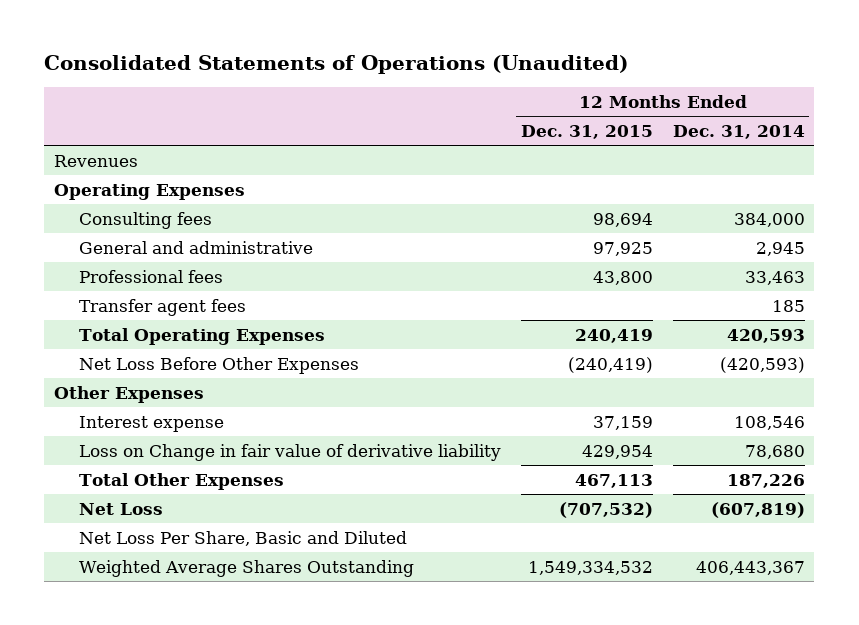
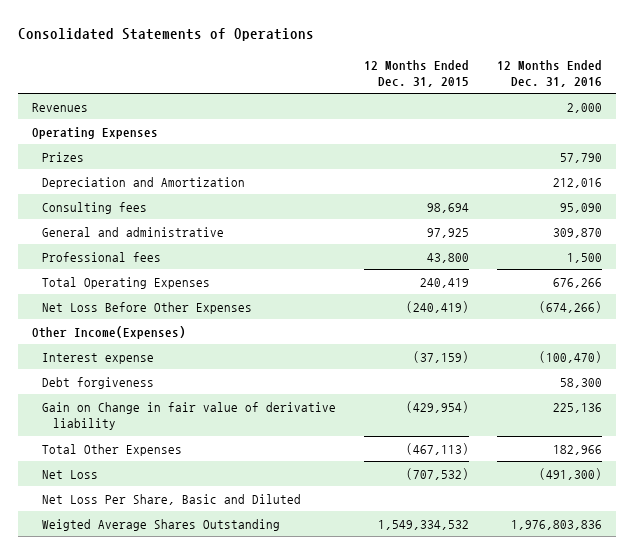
[44,55,629,75] Consolidated Statements of Operations (Unaudited) -> [17,28,314,42] Consolidated Statements of Operations
[672,124,805,139] Dec. 31, 2014 -> none
none -> [497,59,603,87] 12 Months Ended Dec. 31, 2016
none -> [42,151,85,162] Prizes
none -> [42,176,246,189] Depreciation and Amortization
[79,298,247,316] Transfer agent fees -> none
[54,385,205,403] Other Expenses -> [31,325,186,339] Other Income(Expenses)
[592,415,653,430] 37,159 -> [413,350,470,363] (37,159)
none -> [42,376,155,389] Debt forgiveness
[79,443,502,461] Loss on Change in fair value of derivative liability -> [42,401,337,431] Gain on Change in fair value of derivative liability
[581,444,653,459] 429,954 -> [406,400,470,413] (429,954)
[574,473,653,488] 467,113 -> [406,442,470,455] (467,113)
[79,559,415,577] Weighted Average Shares Outstanding -> [42,518,281,531] Weigted Average Shares Outstanding

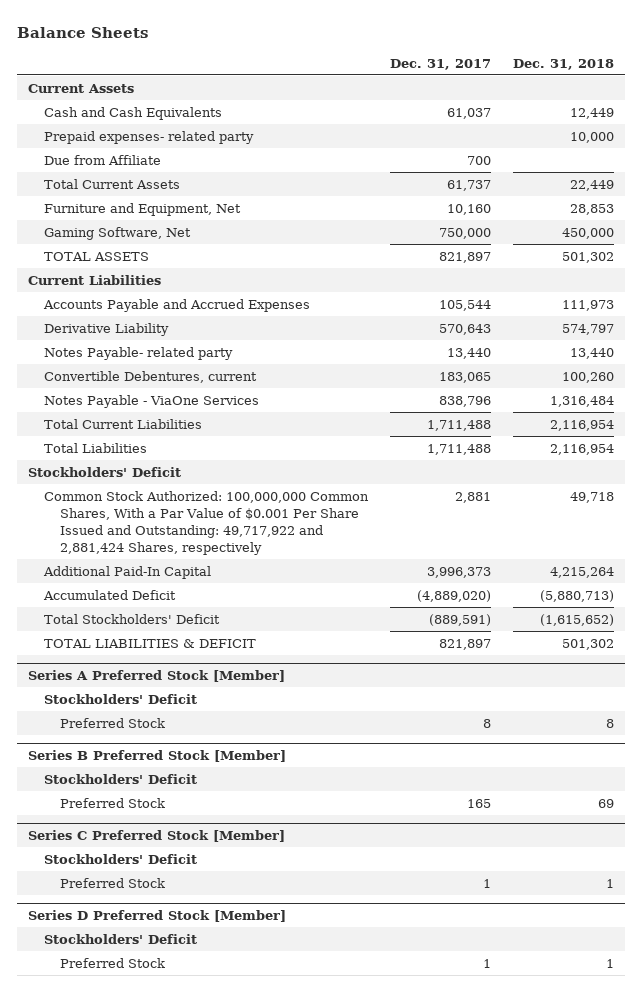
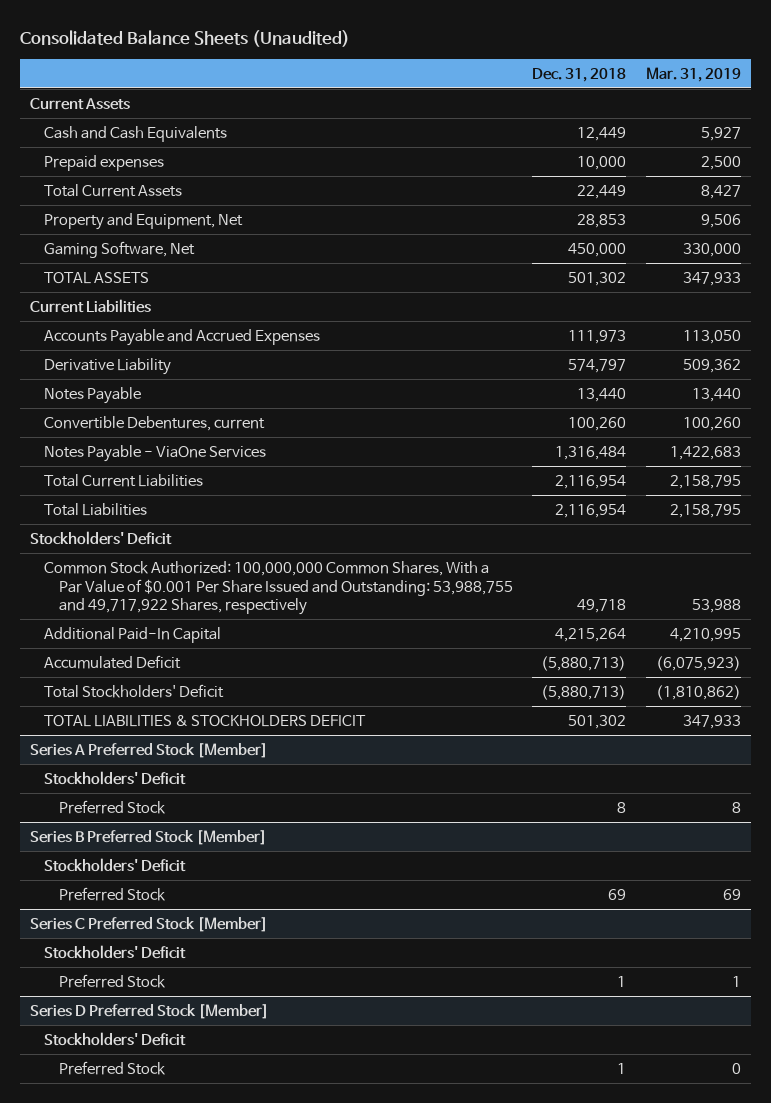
[17,26,149,38] Balance Sheets -> [20,29,351,47] Consolidated Balance Sheets (Unaudited)
[390,58,492,70] Dec. 31, 2017 -> none
none -> [645,66,741,82] Mar. 31, 2019
[44,154,162,165] Due from Affiliate -> none
[44,130,255,144] Prepaid expenses- related party -> [44,155,165,172] Prepaid expenses
[44,202,242,216] Furniture and Equipment, Net -> [44,213,244,231] Property and Equipment, Net
[44,346,234,360] Notes Payable- related party -> [44,387,142,405] Notes Payable
[44,490,370,556] Common Stock Authorized: 100,000,000 Common Shares, With a Par Value of $0.001 Per Share Issued and Outstanding: 49,717,922 and 2,881,424 Shares, respectively -> [44,561,513,616] Common Stock Authorized: 100,000,000 Common Shares, With a Par Value of $0.001 Per Share Issued and Outstanding: 53,988,755 and 49,717,922 Shares, respectively
[539,613,614,626] (1,615,652) -> [541,685,627,701] (5,880,713)
[44,638,257,648] TOTAL LIABILITIES & DEFICIT -> [44,715,367,728] TOTAL LIABILITIES & STOCKHOLDERS DEFICIT

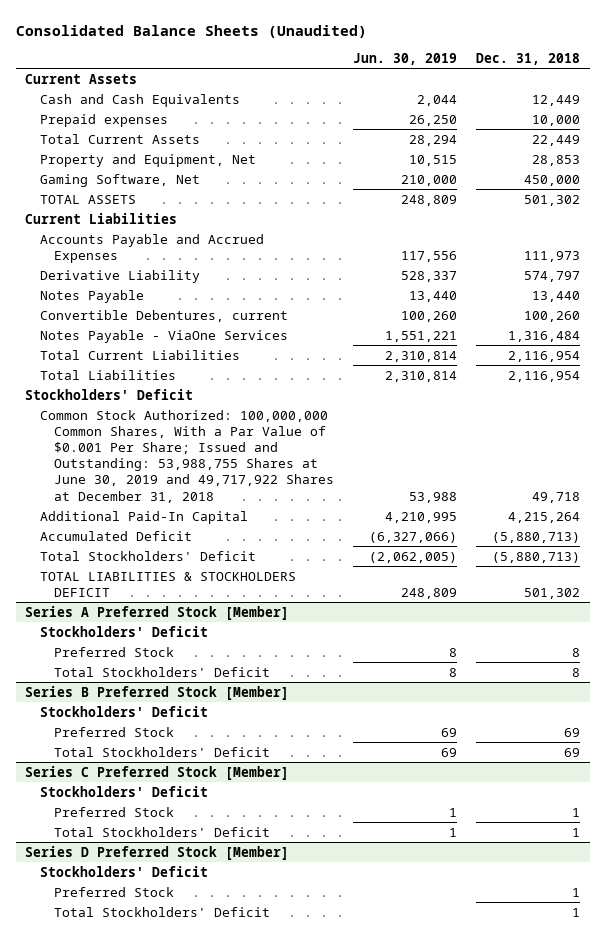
[645,66,741,82] Mar. 31, 2019 -> none
none -> [353,52,458,65] Jun. 30, 2019
[44,561,513,616] Common Stock Authorized: 100,000,000 Common Shares, With a Par Value of $0.001 Per Share Issued and Outstanding: 53,988,755 and 49,717,922 Shares, respectively -> [39,409,335,503] Common Stock Authorized: 100,000,000 Common Shares, With a Par Value of $0.001 Per Share; Issued and Outstanding: 53,988,755 Shares at June 30, 2019 and 49,717,922 Shares at December 31, 2018
none -> [54,666,271,677] Total Stockholders' Deficit
none -> [54,746,271,757] Total Stockholders' Deficit
none -> [54,826,271,837] Total Stockholders' Deficit
none -> [54,906,271,917] Total Stockholders' Deficit

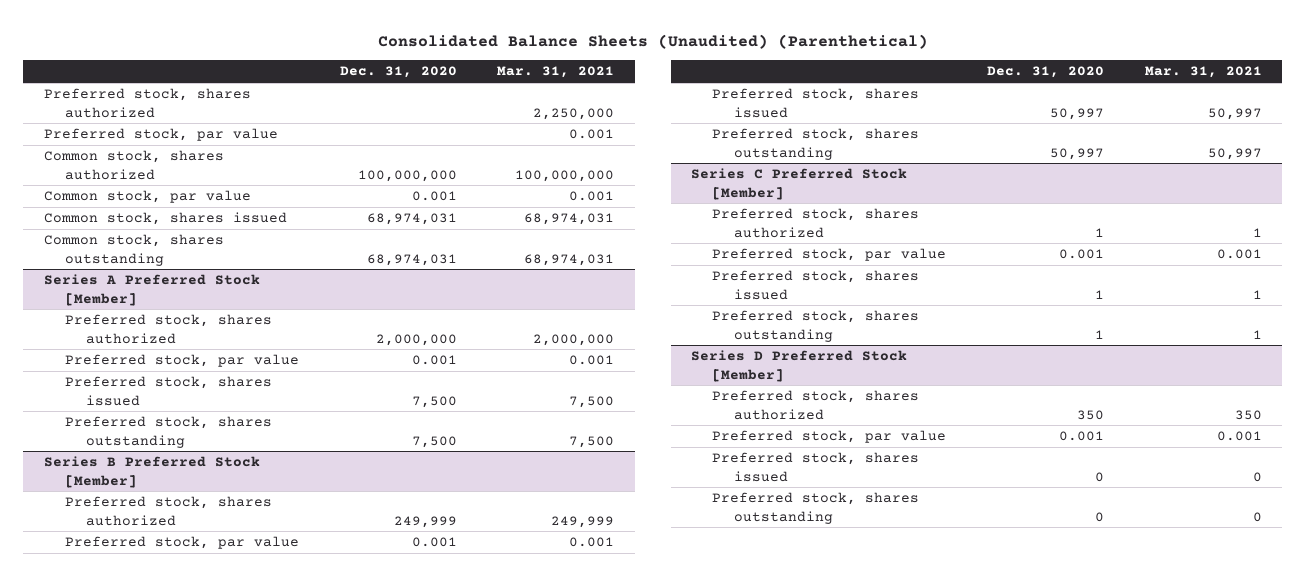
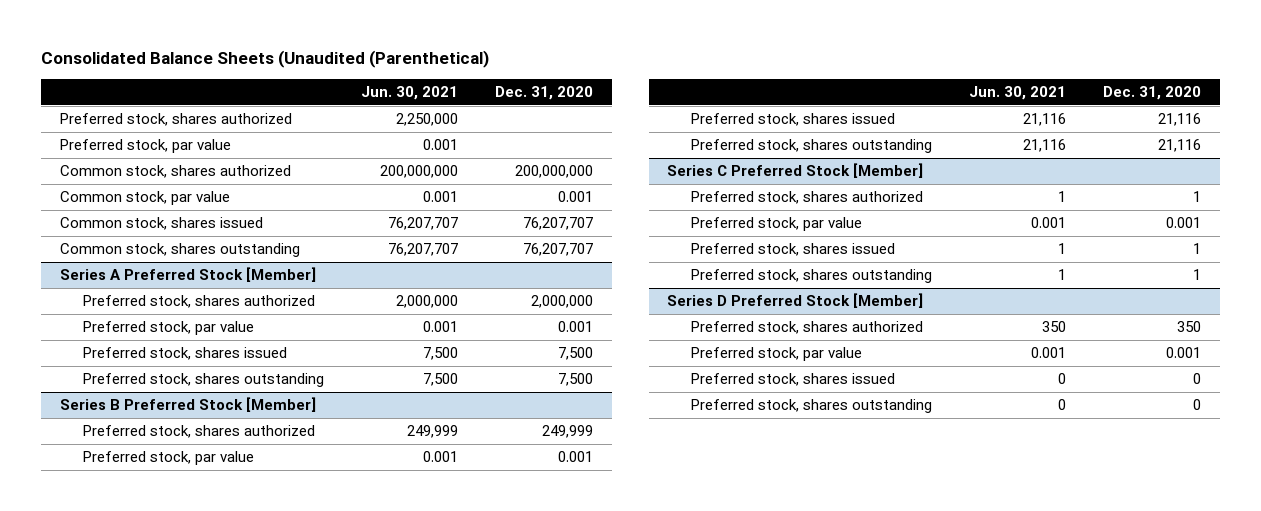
[377,33,928,49] Consolidated Balance Sheets (Unaudited) (Parenthetical) -> [41,50,490,69] Consolidated Balance Sheets (Unaudited (Parenthetical)
[497,66,615,79] Mar. 31, 2021 -> none
none -> [361,86,459,101] Jun. 30, 2021
[357,169,457,182] 100,000,000 -> [515,165,594,179] 200,000,000
[366,213,457,226] 68,974,031 -> [523,217,594,231] 76,207,707
[366,253,457,266] 68,974,031 -> [523,243,594,257] 76,207,707
[1050,107,1105,120] 50,997 -> [1158,113,1202,127] 21,116
[1050,147,1105,160] 50,997 -> [1158,139,1202,153] 21,116

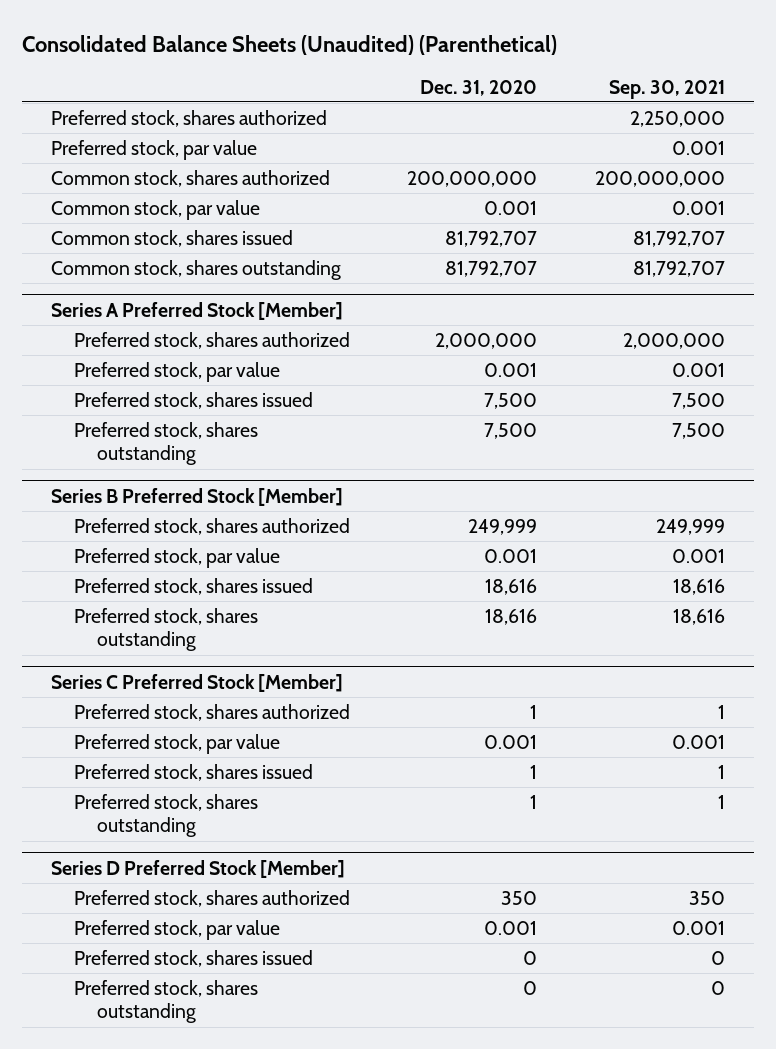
[41,50,490,69] Consolidated Balance Sheets (Unaudited (Parenthetical) -> [22,35,558,56] Consolidated Balance Sheets (Unaudited) (Parenthetical)
[361,86,459,101] Jun. 30, 2021 -> none
none -> [609,79,726,99] Sep. 30, 2021
[523,217,594,231] 76,207,707 -> [445,230,538,247] 81,792,707
[523,243,594,257] 76,207,707 -> [445,260,538,277] 81,792,707
[1158,113,1202,127] 21,116 -> [485,578,538,595] 18,616
[1158,139,1202,153] 21,116 -> [485,608,538,625] 18,616

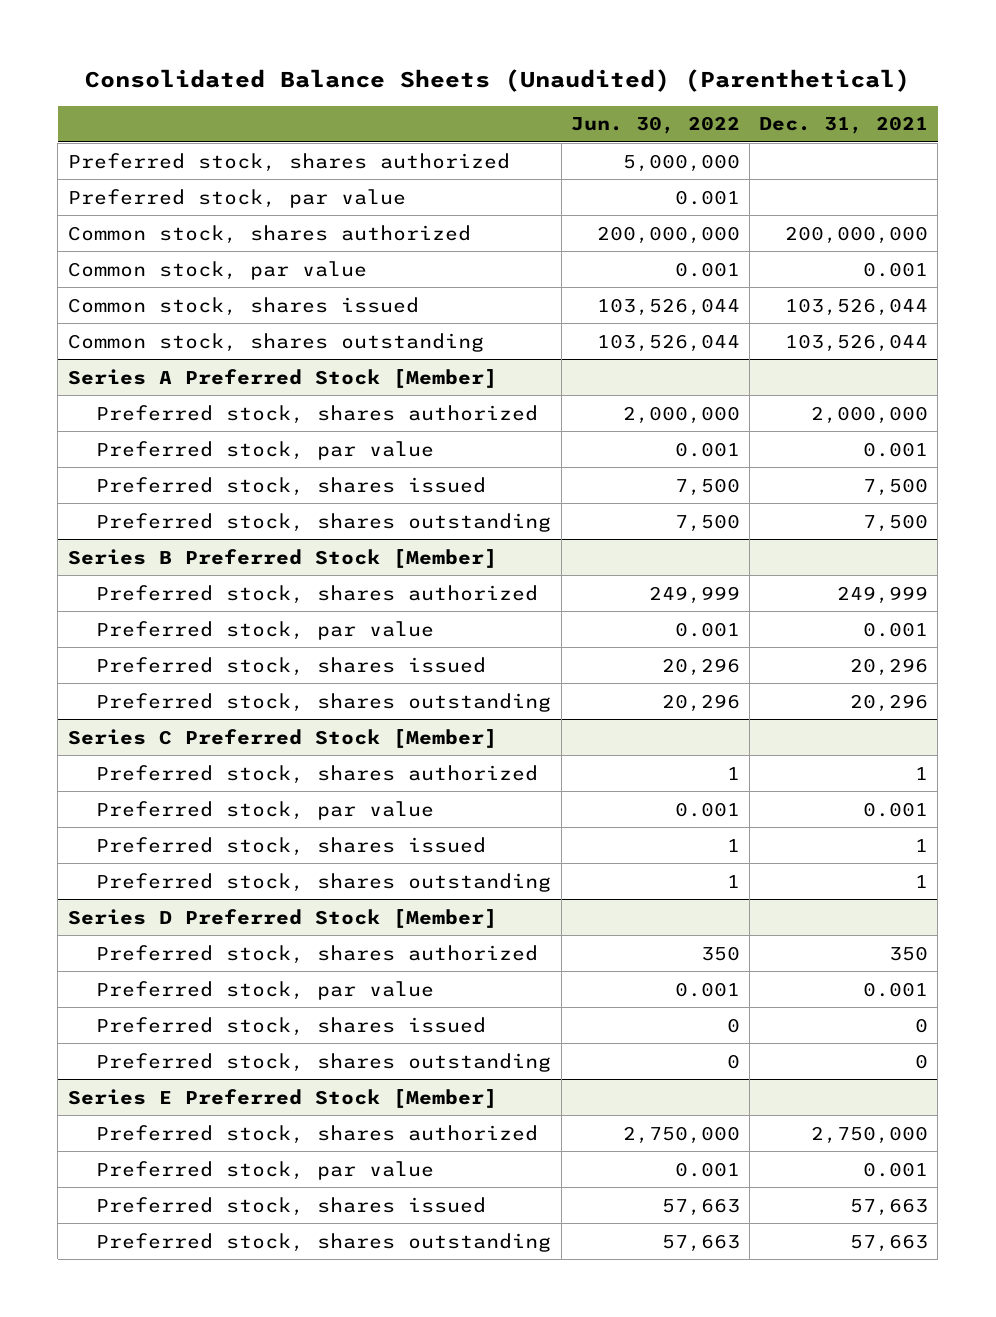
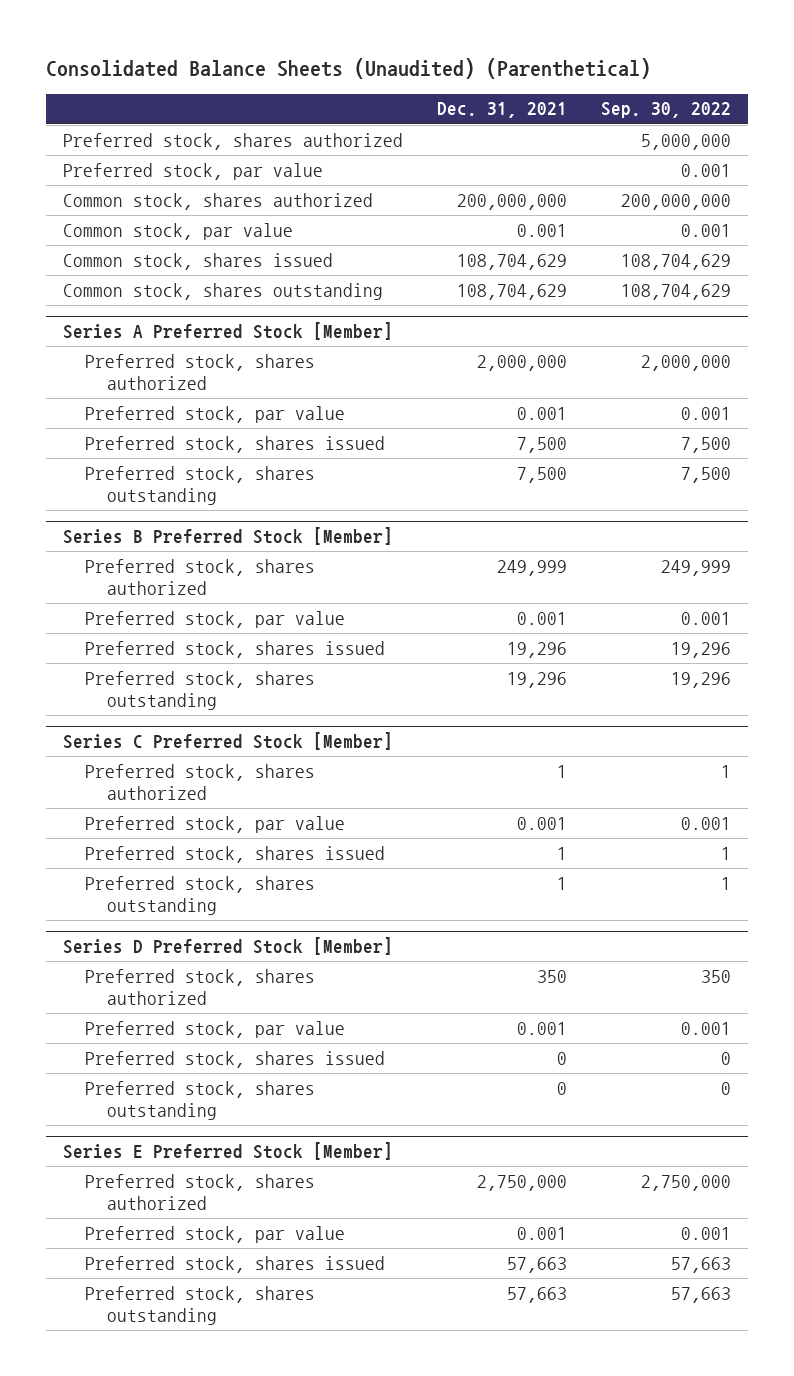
[570,116,740,135] Jun. 30, 2022 -> none
none -> [600,102,731,119] Sep. 30, 2022
[785,297,929,316] 103,526,044 -> [456,253,567,270] 108,704,629
[785,333,929,352] 103,526,044 -> [456,283,567,300] 108,704,629
[850,657,929,676] 20,296 -> [506,641,567,658] 19,296
[850,693,929,712] 20,296 -> [506,671,567,688] 19,296

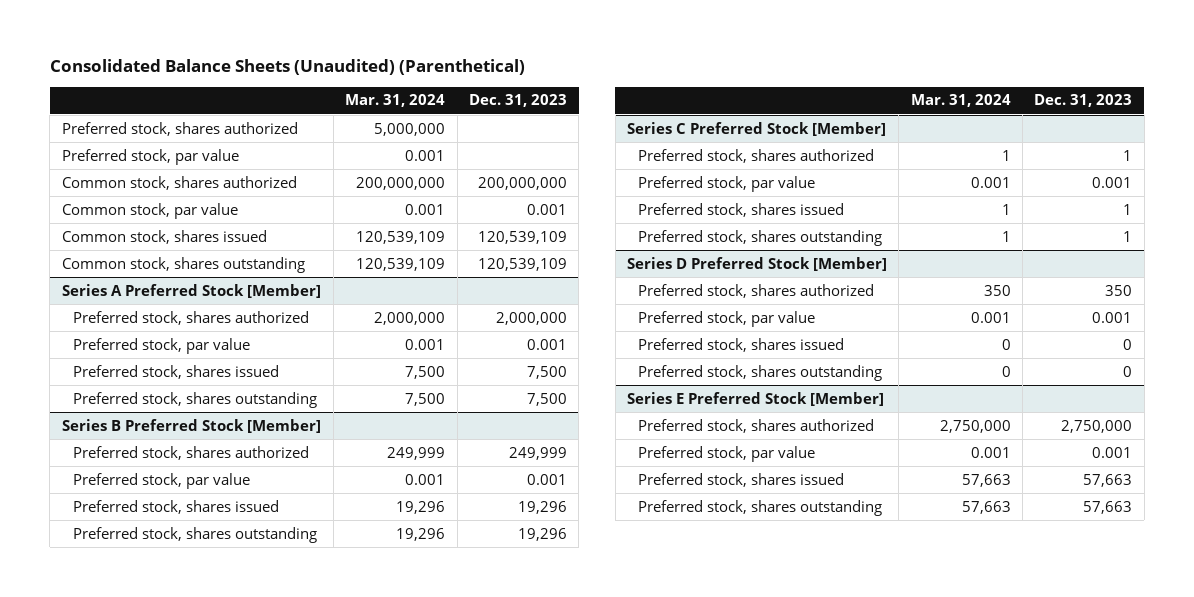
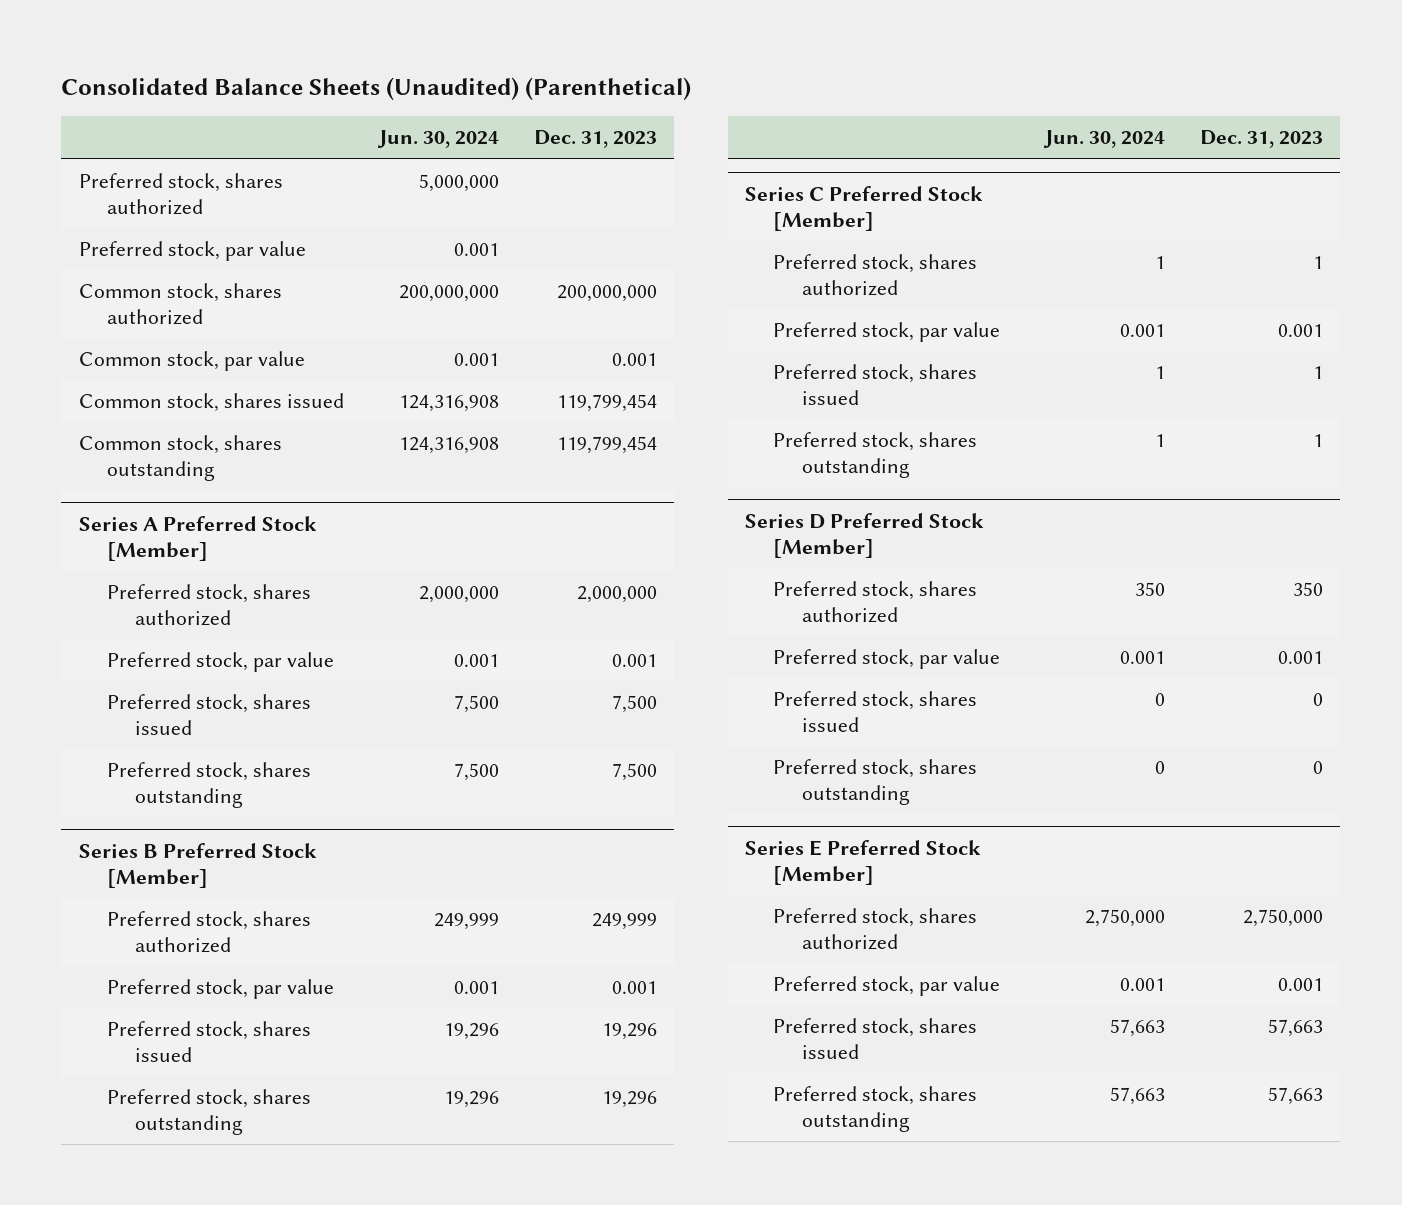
[345,94,446,108] Mar. 31, 2024 -> none
none -> [376,130,499,149] Jun. 30, 2024
[477,230,567,244] 120,539,109 -> [556,394,657,413] 119,799,454
[477,257,567,271] 120,539,109 -> [556,436,657,455] 119,799,454

